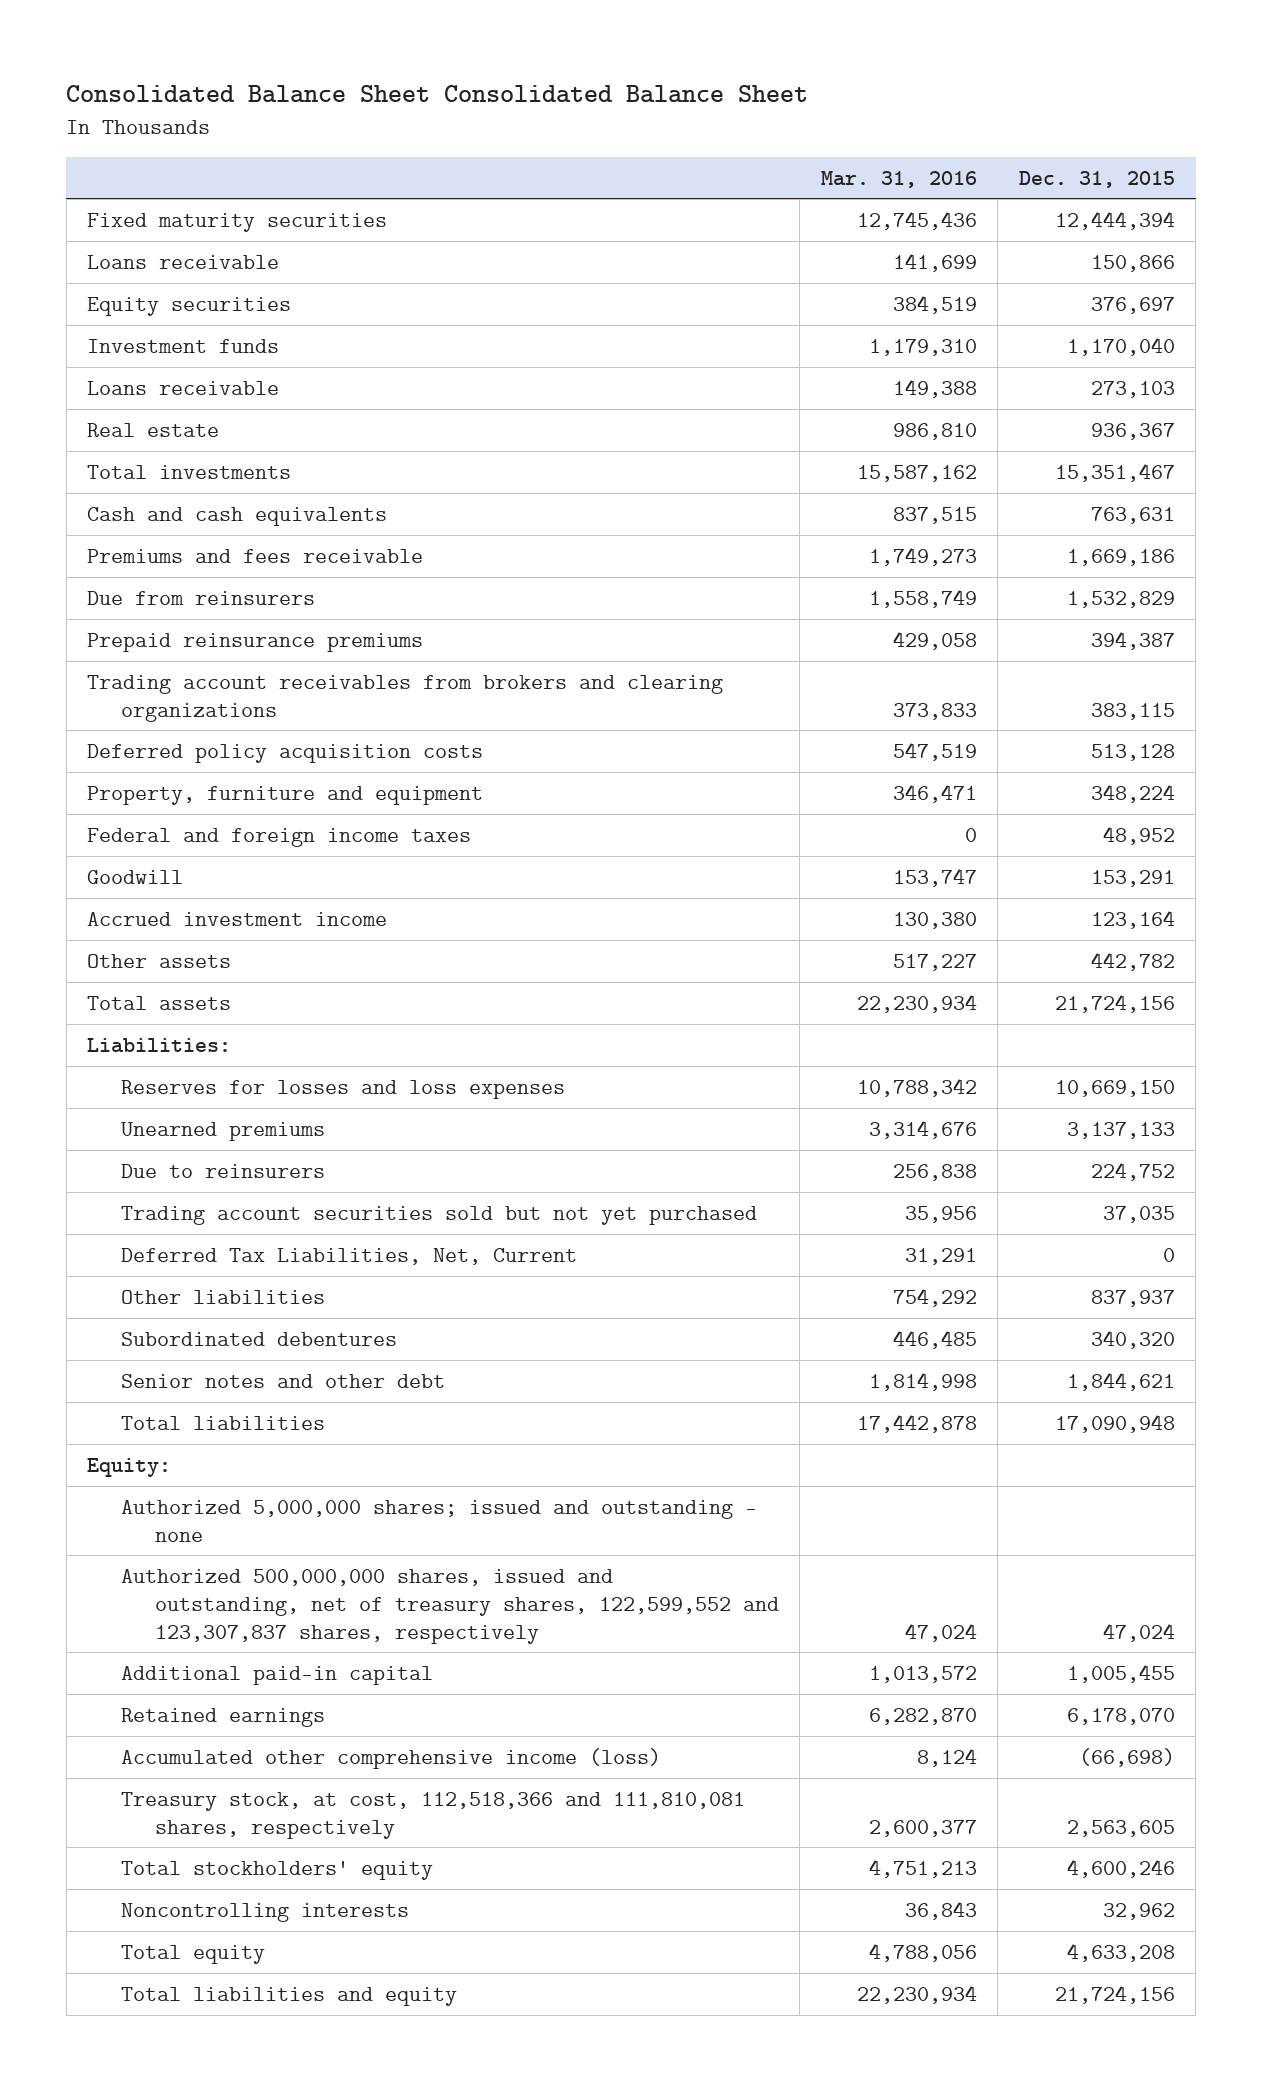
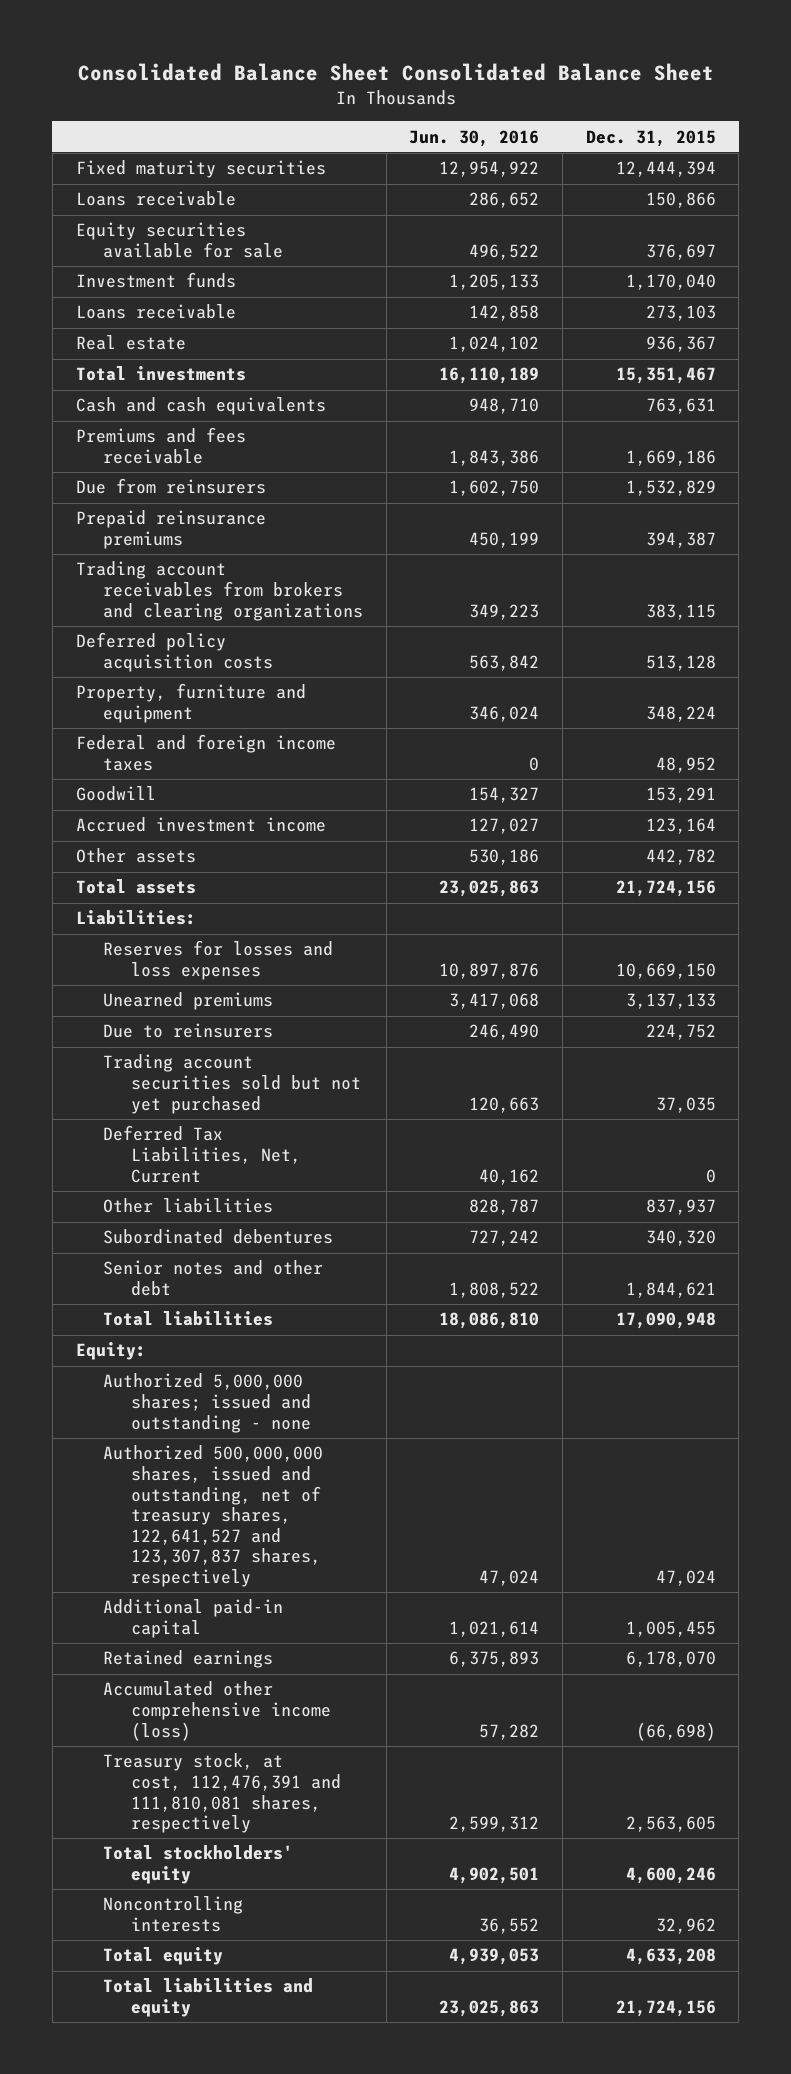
[820,170,977,188] Mar. 31, 2016 -> none
none -> [409,129,540,147] Jun. 30, 2016
[87,296,292,316] Equity securities -> [75,222,284,259] Equity securities available for sale
[120,1568,779,1644] Authorized 500,000,000 shares, issued and outstanding, net of treasury shares, 122,599,552 and 123,307,837 shares, respectively -> [103,1445,324,1587] Authorized 500,000,000 shares, issued and outstanding, net of treasury shares, 122,641,527 and 123,307,837 shares, respectively
[120,1791,745,1839] Treasury stock, at cost, 112,518,366 and 111,810,081 shares, respectively -> [103,1753,341,1834] Treasury stock, at cost, 112,476,391 and 111,810,081 shares, respectively

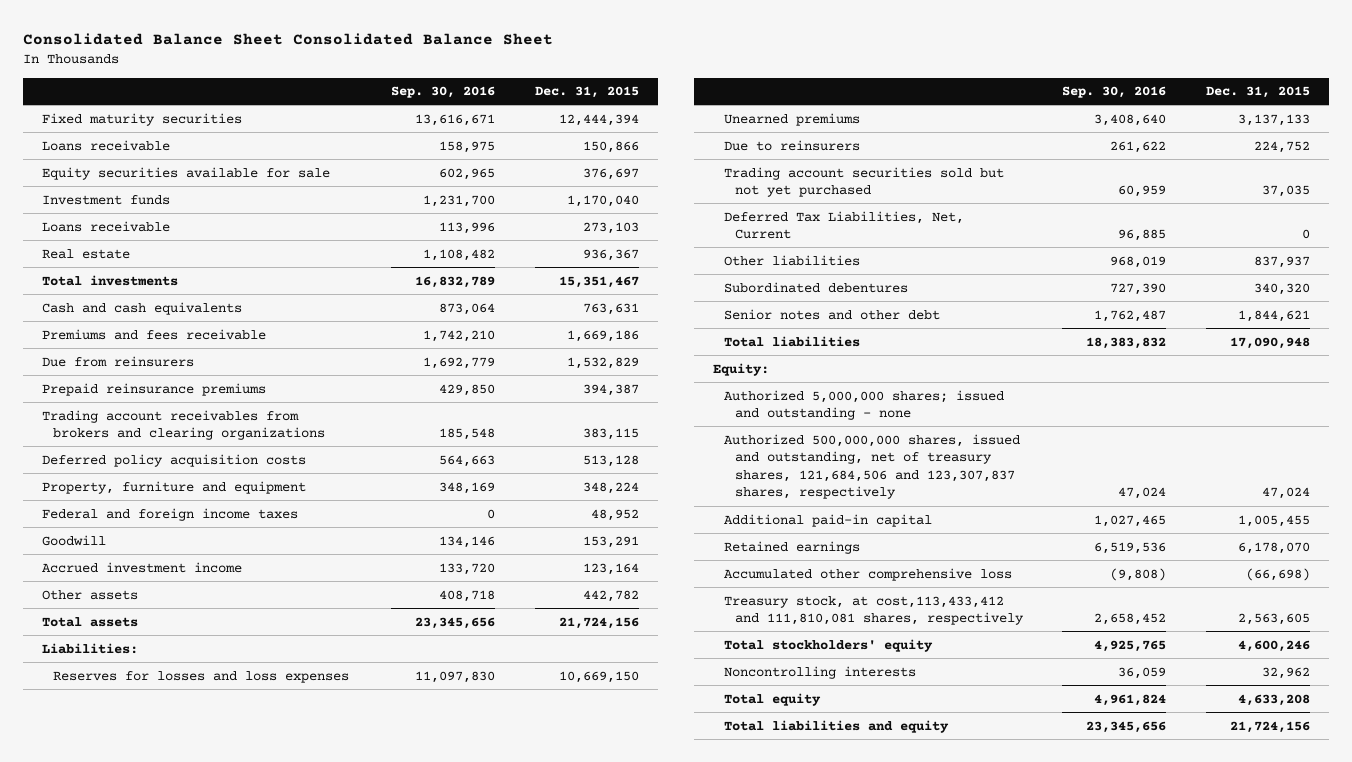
[409,129,540,147] Jun. 30, 2016 -> none
none -> [391,86,496,99] Sep. 30, 2016
[103,1445,324,1587] Authorized 500,000,000 shares, issued and outstanding, net of treasury shares, 122,641,527 and 123,307,837 shares, respectively -> [724,433,1021,500] Authorized 500,000,000 shares, issued and outstanding, net of treasury shares, 121,684,506 and 123,307,837 shares, respectively
[103,1681,331,1741] Accumulated other comprehensive income (loss) -> [724,567,1013,581] Accumulated other comprehensive loss
[103,1753,341,1834] Treasury stock, at cost, 112,476,391 and 111,810,081 shares, respectively -> [724,595,1025,626] Treasury stock, at cost,113,433,412 and 111,810,081 shares, respectively

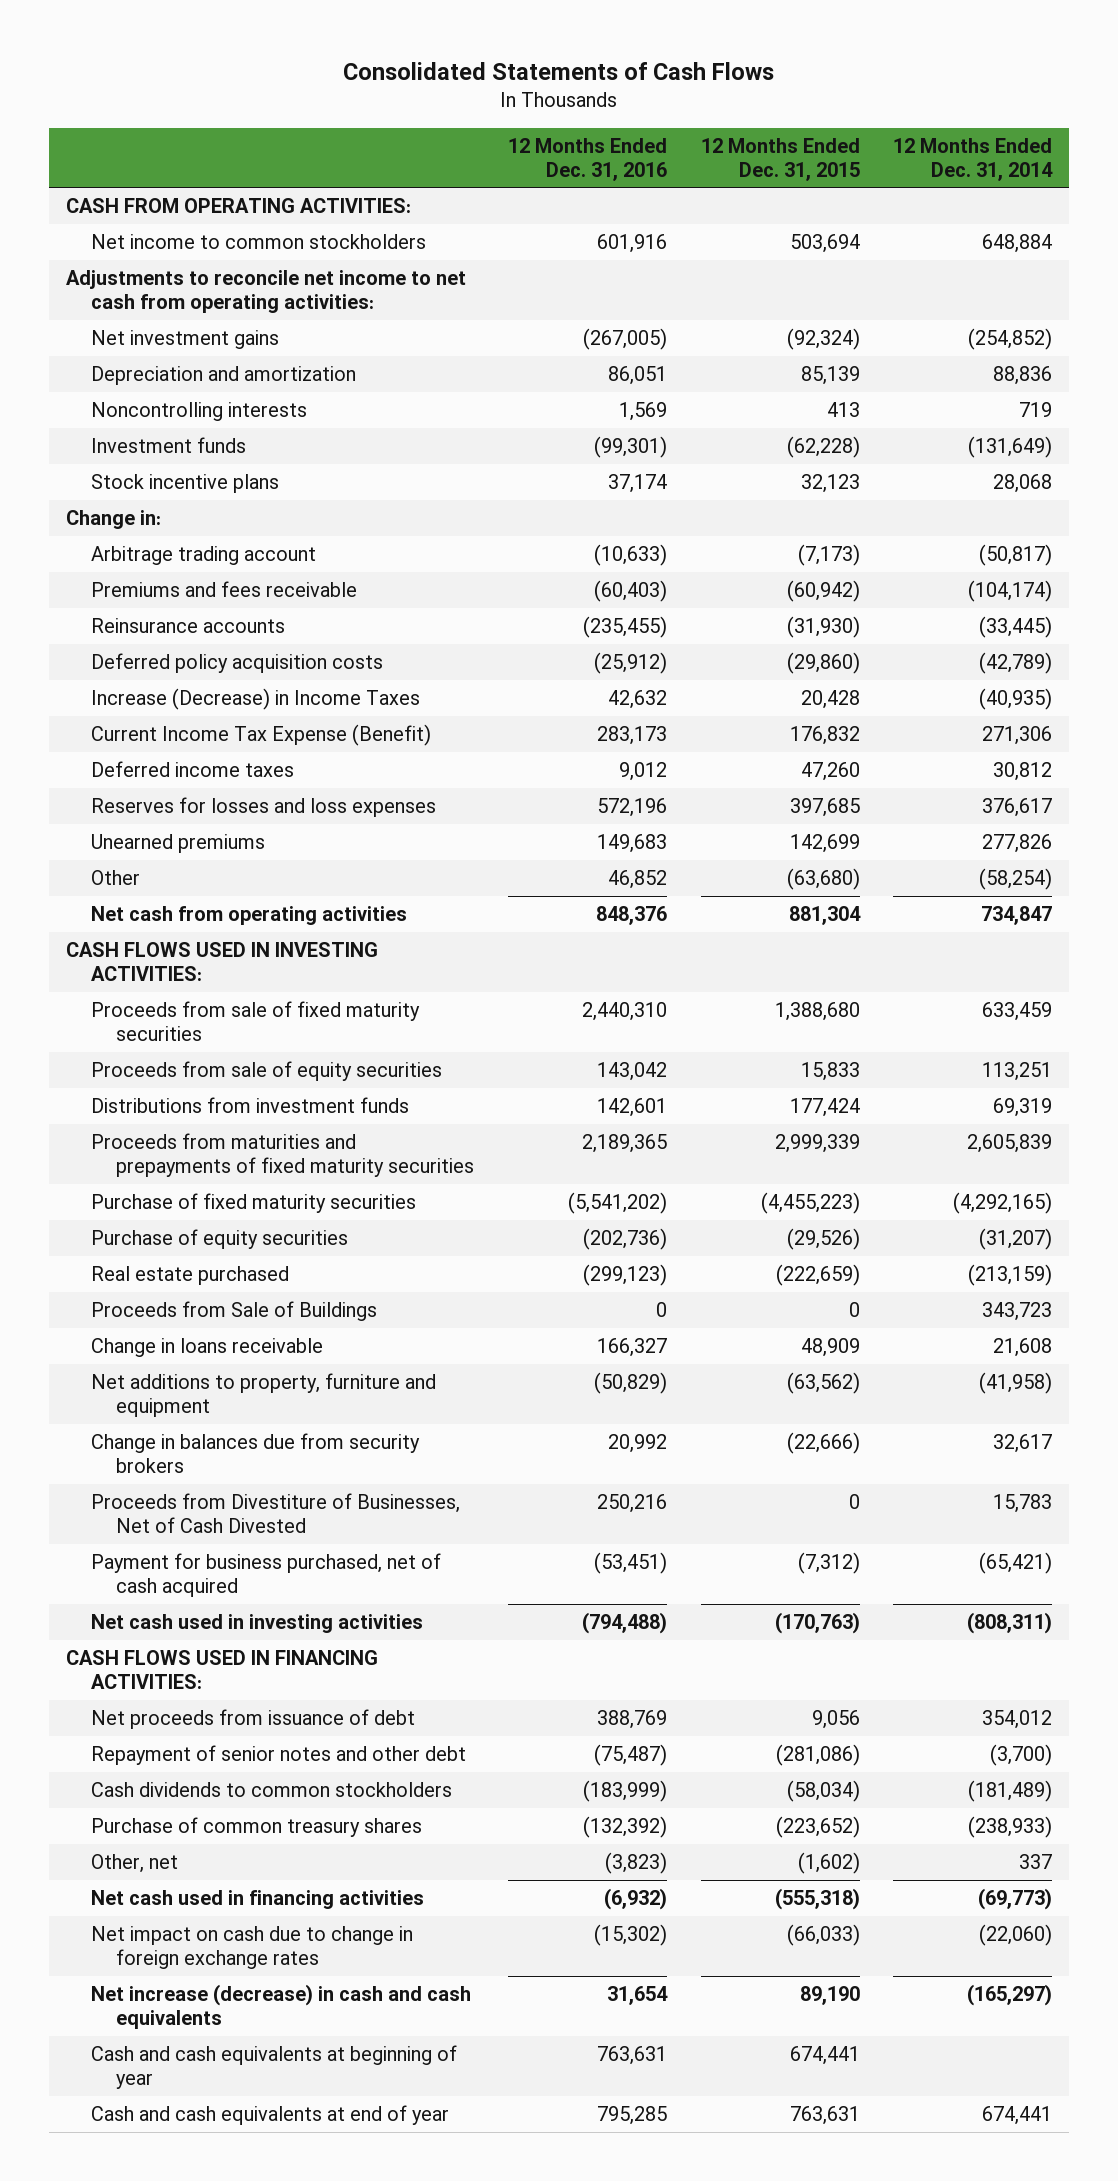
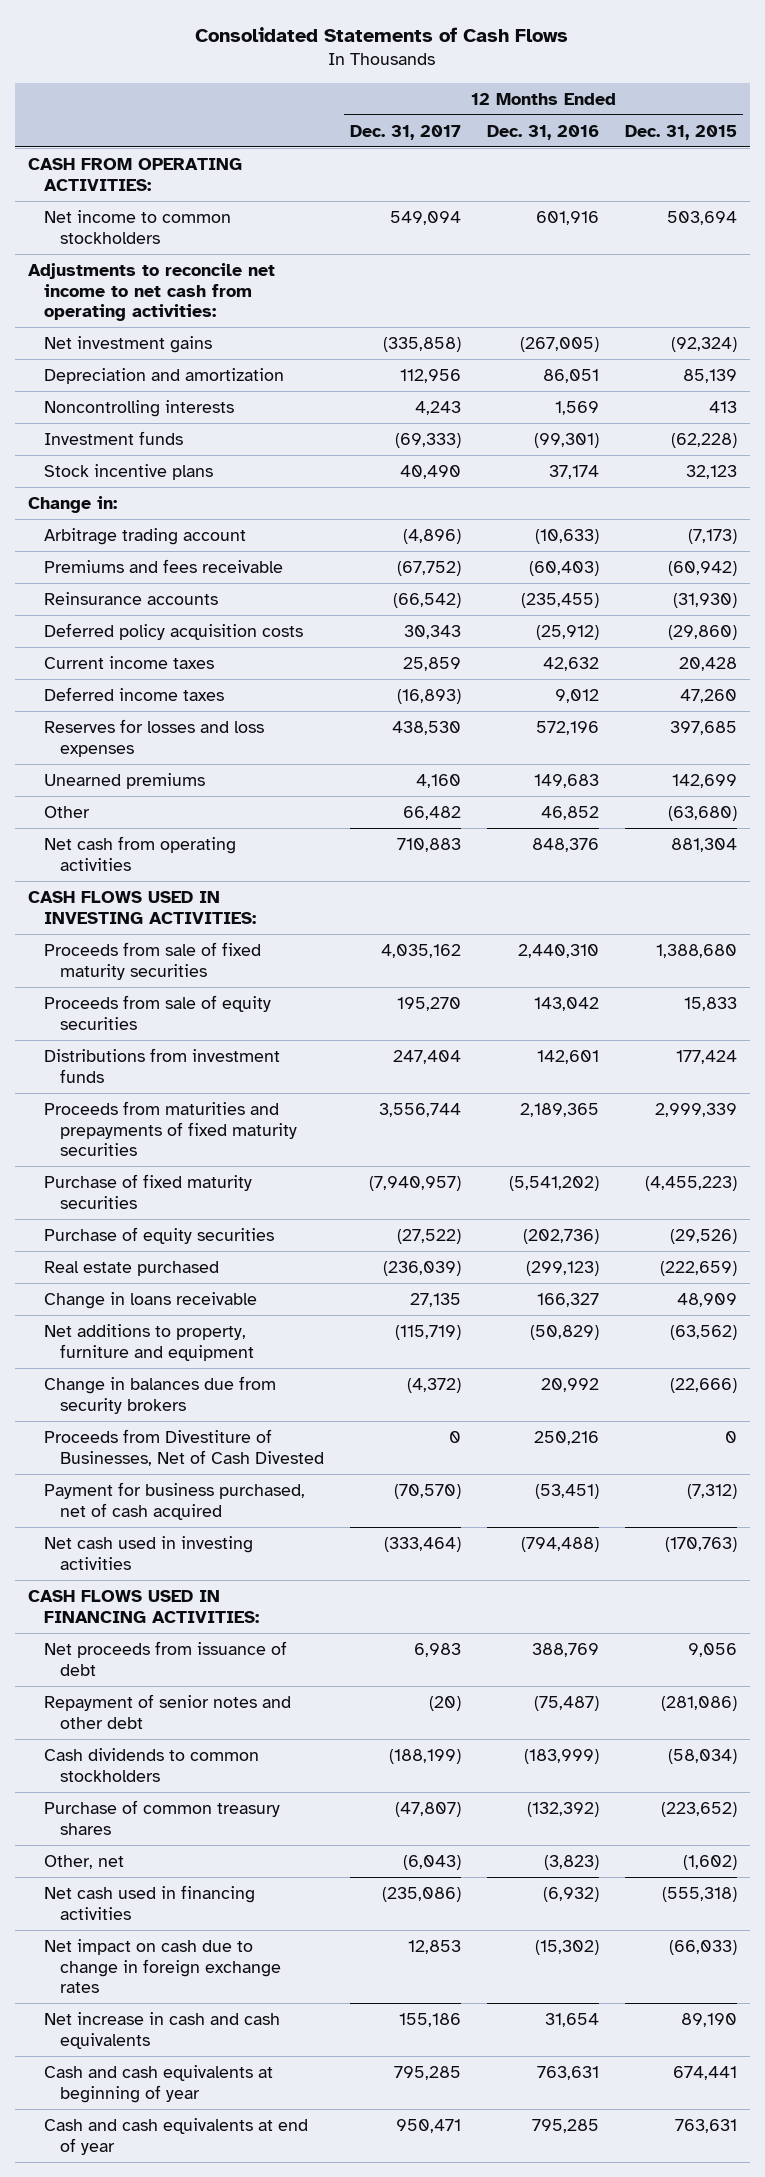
[893,137,1054,181] 12 Months Ended Dec. 31, 2014 -> none
none -> [350,124,462,140] Dec. 31, 2017
[90,723,431,746] Current Income Tax Expense (Benefit) -> none
[90,687,420,710] Increase (Decrease) in Income Taxes -> [44,655,215,669] Current income taxes
[90,1300,377,1321] Proceeds from Sale of Buildings -> none
[90,1983,471,2030] Net increase (decrease) in cash and cash equivalents -> [44,2011,281,2049] Net increase in cash and cash equivalents

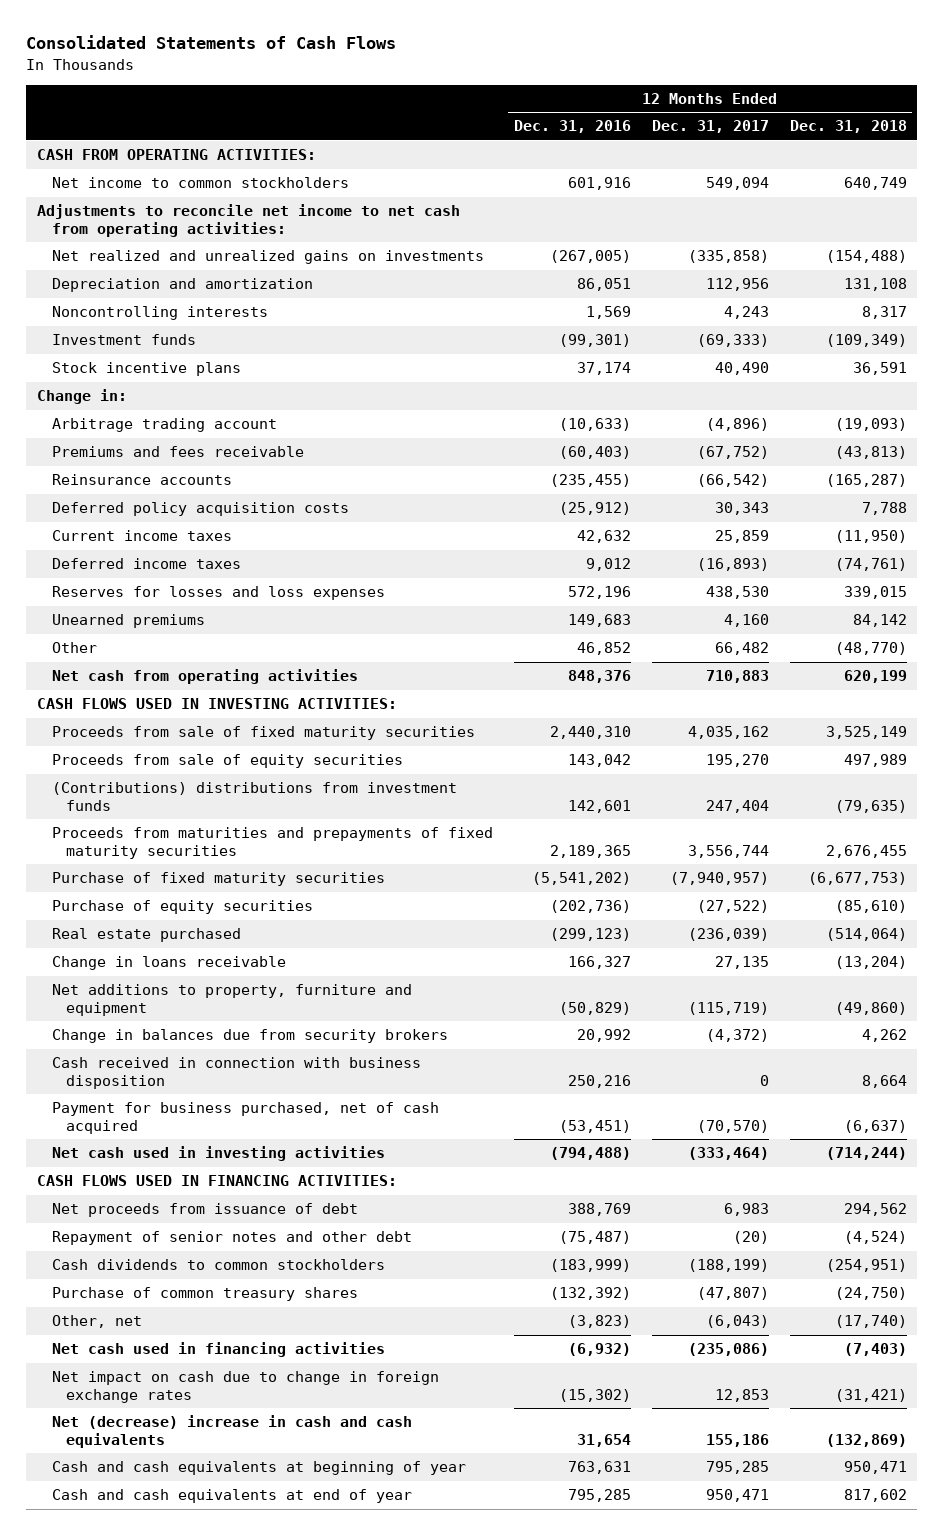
[624,124,737,140] Dec. 31, 2015 -> none
none -> [789,120,907,134] Dec. 31, 2018
[44,335,213,353] Net investment gains -> [51,250,484,265] Net realized and unrealized gains on investments
[44,1047,281,1083] Distributions from investment funds -> [51,782,457,811] (Contributions) distributions from investment funds
[44,1428,325,1466] Proceeds from Divestiture of Businesses, Net of Cash Divested -> [51,1057,421,1089] Cash received in connection with business disposition
[44,2011,281,2049] Net increase in cash and cash equivalents -> [51,1415,412,1448] Net (decrease) increase in cash and cash equivalents

